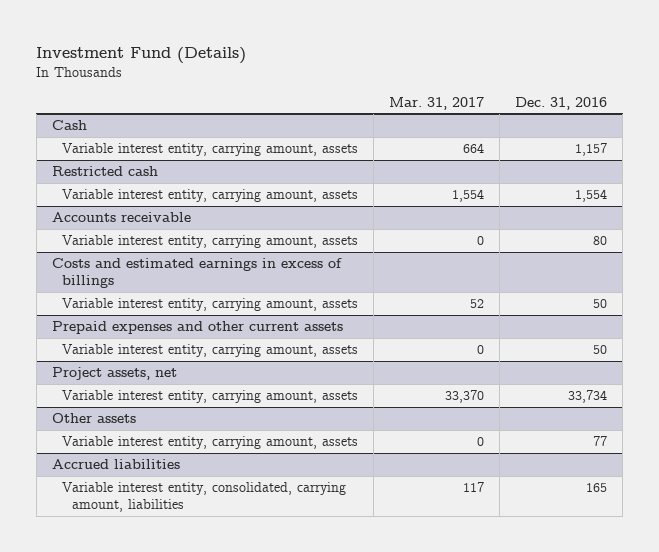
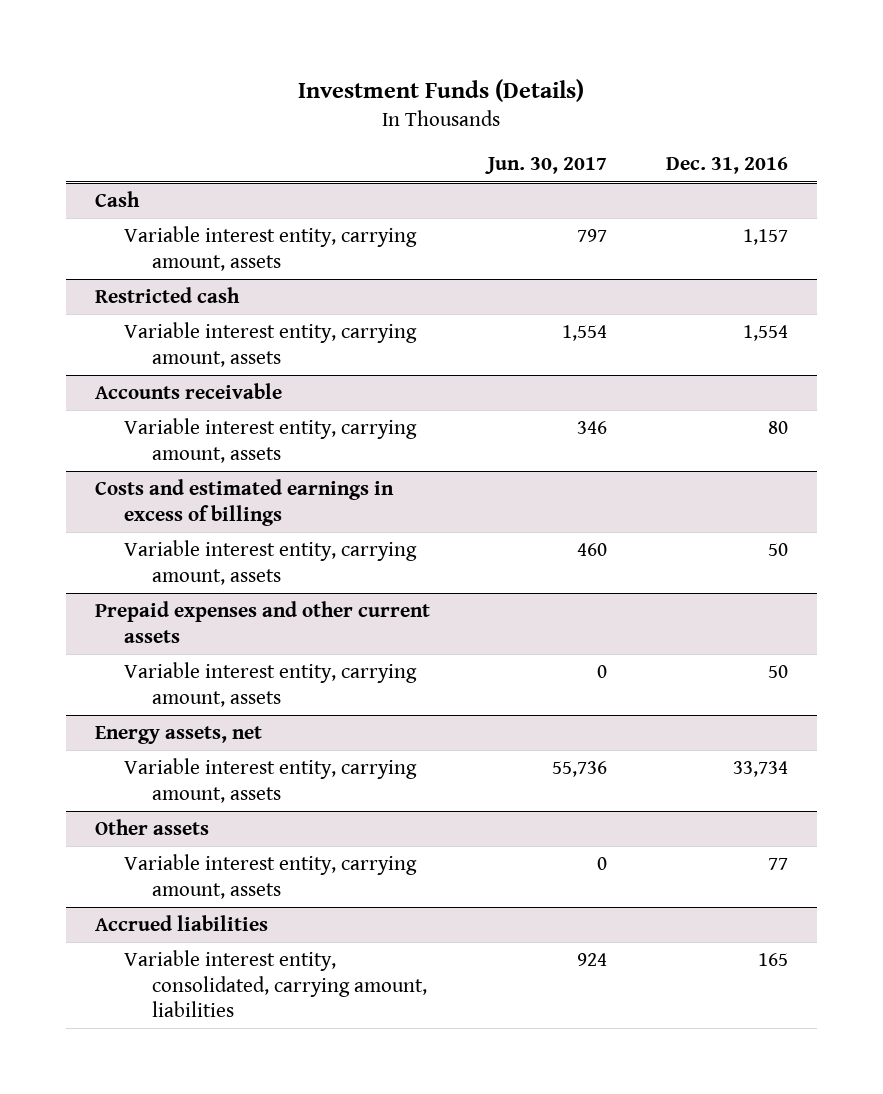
[36,47,247,65] Investment Fund (Details) -> [298,78,585,102] Investment Funds (Details)
[389,97,485,111] Mar. 31, 2017 -> none
none -> [485,157,608,175] Jun. 30, 2017
[51,367,177,381] Project assets, net -> [95,726,263,745] Energy assets, net

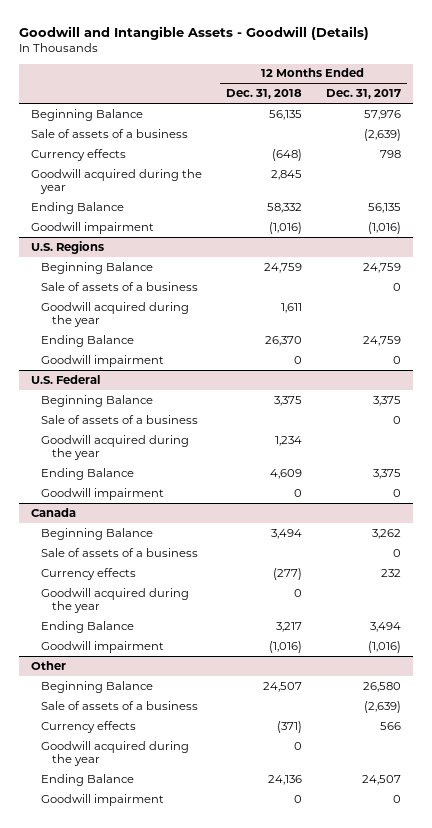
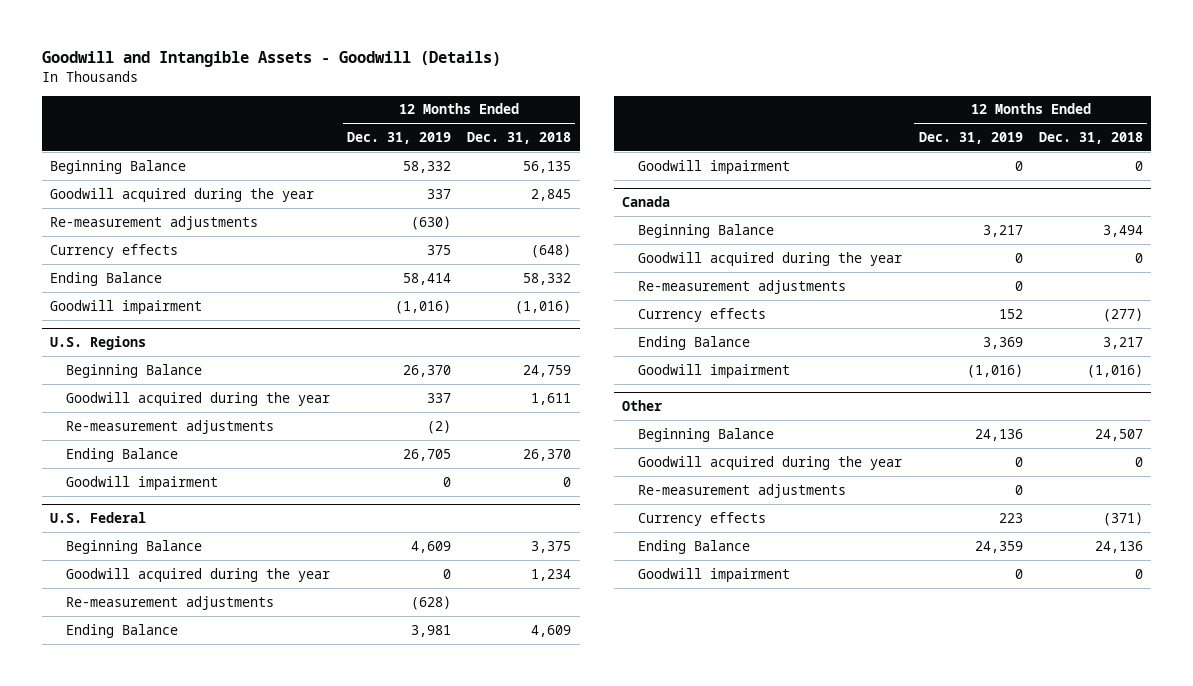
[325,89,401,100] Dec. 31, 2017 -> none
none -> [346,131,451,144] Dec. 31, 2019
[30,128,188,138] Sale of assets of a business -> none
none -> [50,215,259,230] Re-measurement adjustments
[30,148,126,161] Currency effects -> [50,243,179,258] Currency effects
[41,281,199,291] Sale of assets of a business -> none
none -> [66,419,275,434] Re-measurement adjustments
[41,414,199,424] Sale of assets of a business -> none
none -> [66,595,275,610] Re-measurement adjustments
[41,547,199,557] Sale of assets of a business -> none
none -> [638,279,847,294] Re-measurement adjustments
[41,567,137,580] Currency effects -> [638,307,767,322] Currency effects
[41,700,199,710] Sale of assets of a business -> none
none -> [638,483,847,498] Re-measurement adjustments
[41,720,137,733] Currency effects -> [638,511,767,526] Currency effects

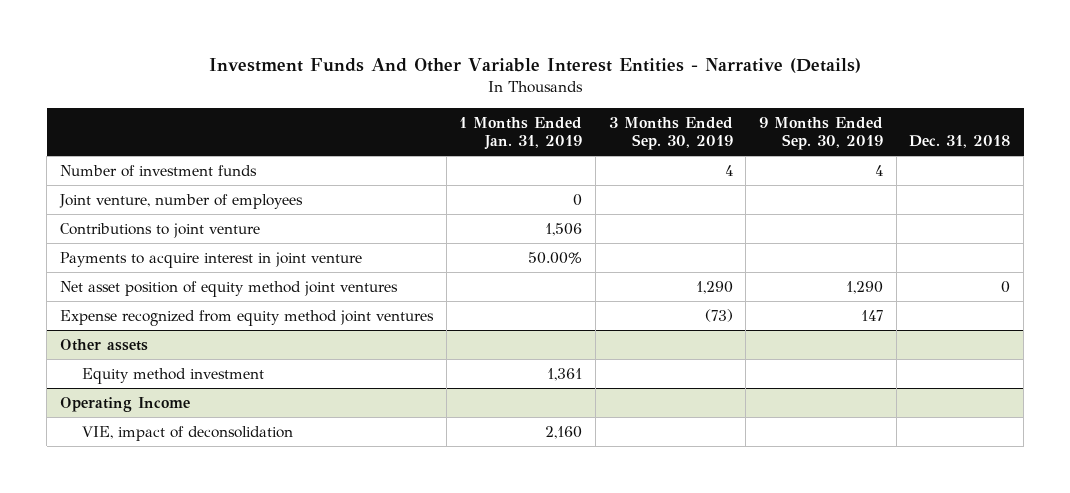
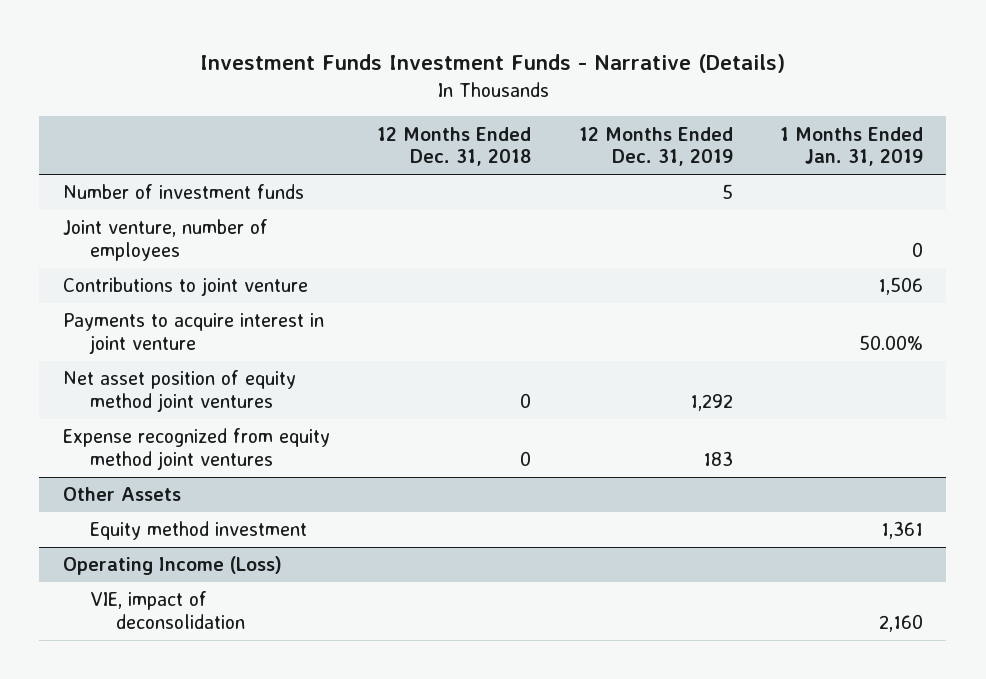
[209,57,862,73] Investment Funds And Other Variable Interest Entities - Narrative (Details) -> [199,53,785,73] Investment Funds Investment Funds - Narrative (Details)
[608,116,733,150] 3 Months Ended Sep. 30, 2019 -> none
[759,116,884,150] 9 Months Ended Sep. 30, 2019 -> none
[909,134,1011,148] Dec. 31, 2018 -> none
none -> [377,126,532,167] 12 Months Ended Dec. 31, 2018
none -> [578,126,733,167] 12 Months Ended Dec. 31, 2019
[59,339,148,352] Other assets -> [62,487,181,502] Other Assets
[59,397,190,413] Operating Income -> [62,556,282,576] Operating Income (Loss)

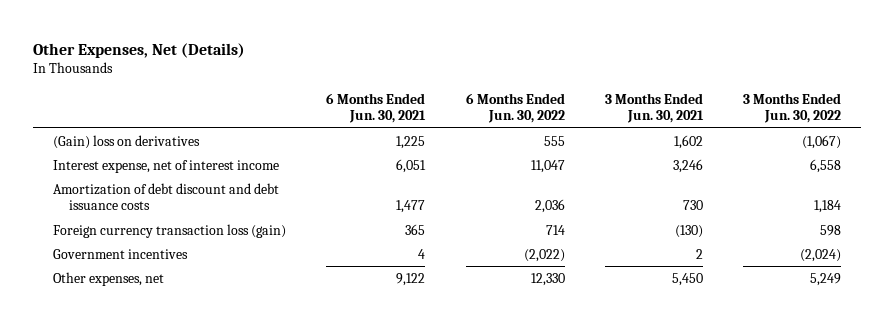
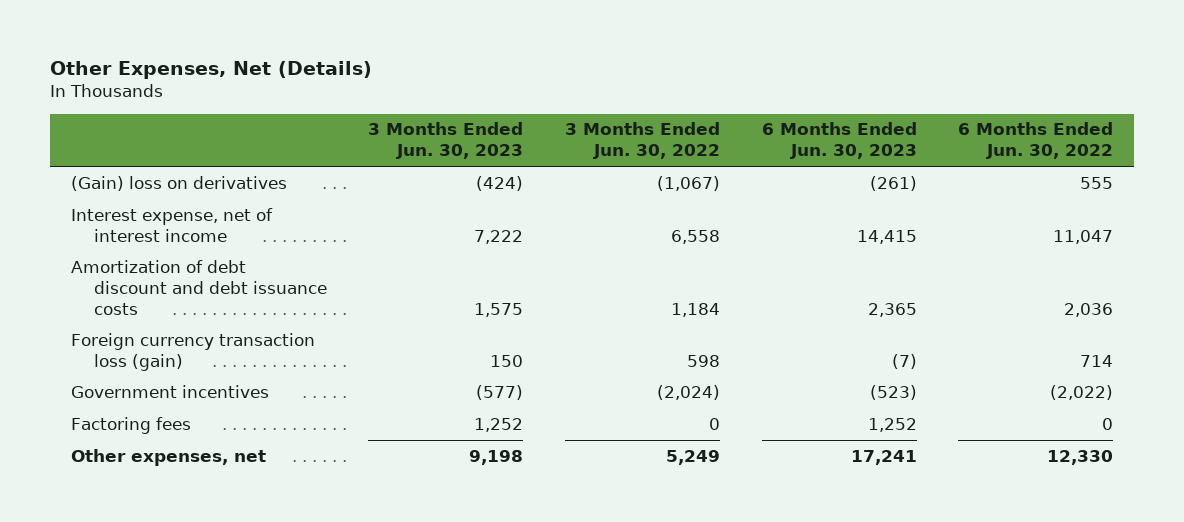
[326,92,427,124] 6 Months Ended Jun. 30, 2021 -> none
[604,92,704,124] 3 Months Ended Jun. 30, 2021 -> none
none -> [368,122,524,160] 3 Months Ended Jun. 30, 2023
none -> [761,122,917,160] 6 Months Ended Jun. 30, 2023
none -> [70,416,191,434] Factoring fees

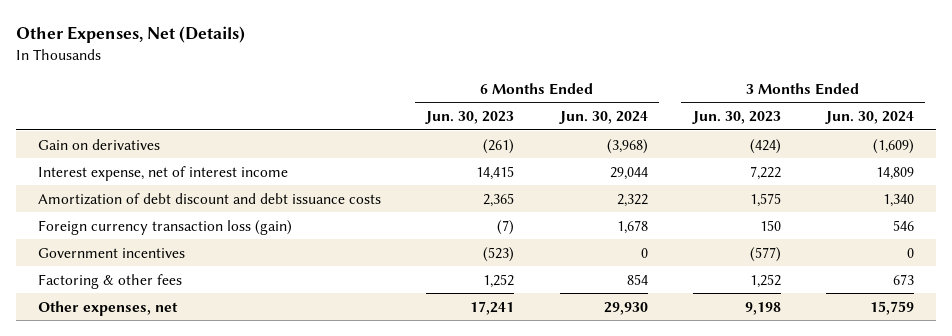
[564,122,720,160] 3 Months Ended Jun. 30, 2022 -> none
[958,122,1114,160] 6 Months Ended Jun. 30, 2022 -> none
none -> [558,111,648,125] Jun. 30, 2024
none -> [824,111,914,125] Jun. 30, 2024
[70,175,287,191] (Gain) loss on derivatives -> [38,138,161,150] Gain on derivatives
[70,416,191,434] Factoring fees -> [38,273,183,289] Factoring & other fees

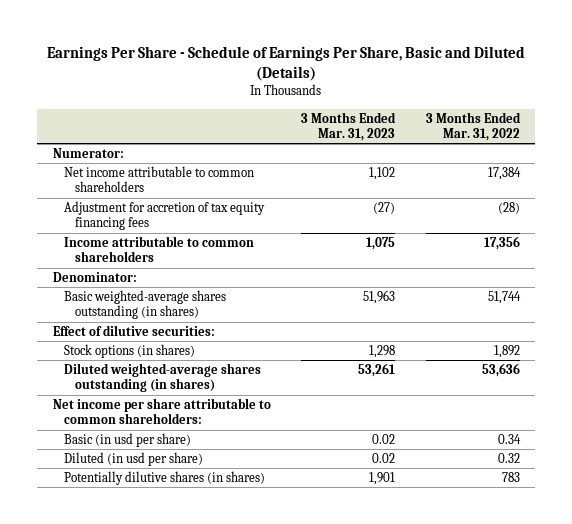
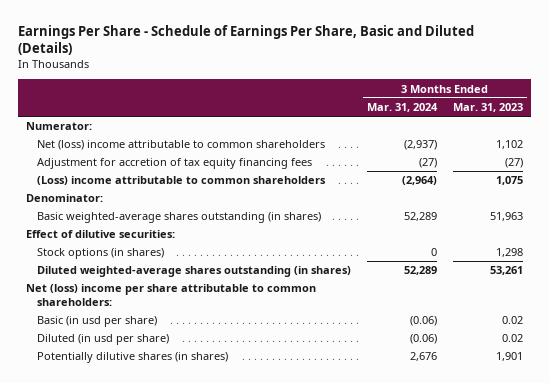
[425,111,521,141] 3 Months Ended Mar. 31, 2022 -> none
none -> [367,103,439,113] Mar. 31, 2024
[63,166,254,193] Net income attributable to common shareholders -> [37,140,326,151] Net (loss) income attributable to common shareholders
[63,236,254,263] Income attributable to common shareholders -> [37,176,327,186] (Loss) income attributable to common shareholders
[52,398,271,425] Net income per share attributable to common shareholders: -> [26,284,317,306] Net (loss) income per share attributable to common shareholders:

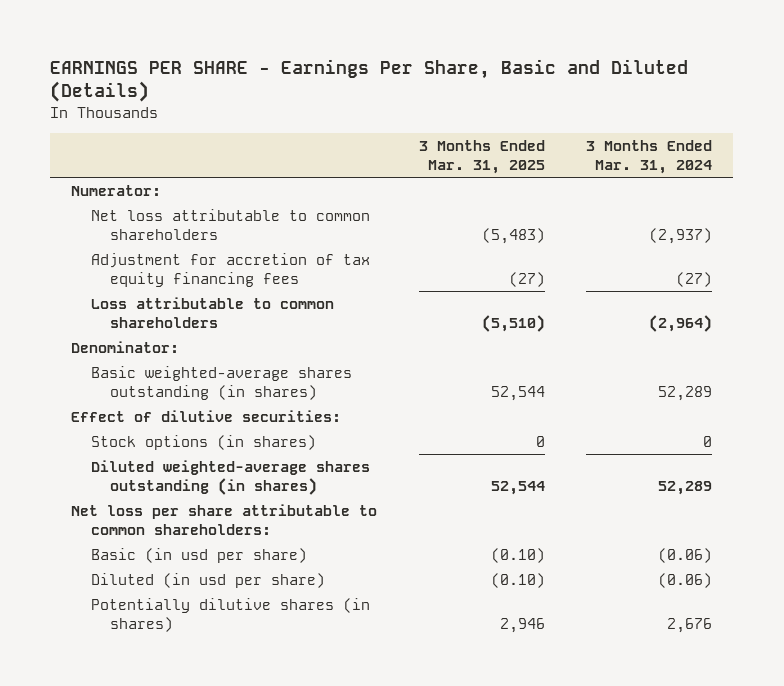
[18,24,475,56] Earnings Per Share - Schedule of Earnings Per Share, Basic and Diluted (Details) -> [50,58,689,103] EARNINGS PER SHARE - Earnings Per Share, Basic and Diluted (Details)
[453,103,524,113] Mar. 31, 2023 -> none
none -> [418,139,545,174] 3 Months Ended Mar. 31, 2025
[37,140,326,151] Net (loss) income attributable to common shareholders -> [90,209,370,240] Net loss attributable to common shareholders
[37,176,327,186] (Loss) income attributable to common shareholders -> [90,297,334,328] Loss attributable to common shareholders
[26,284,317,306] Net (loss) income per share attributable to common shareholders: -> [71,504,378,535] Net loss per share attributable to common shareholders:

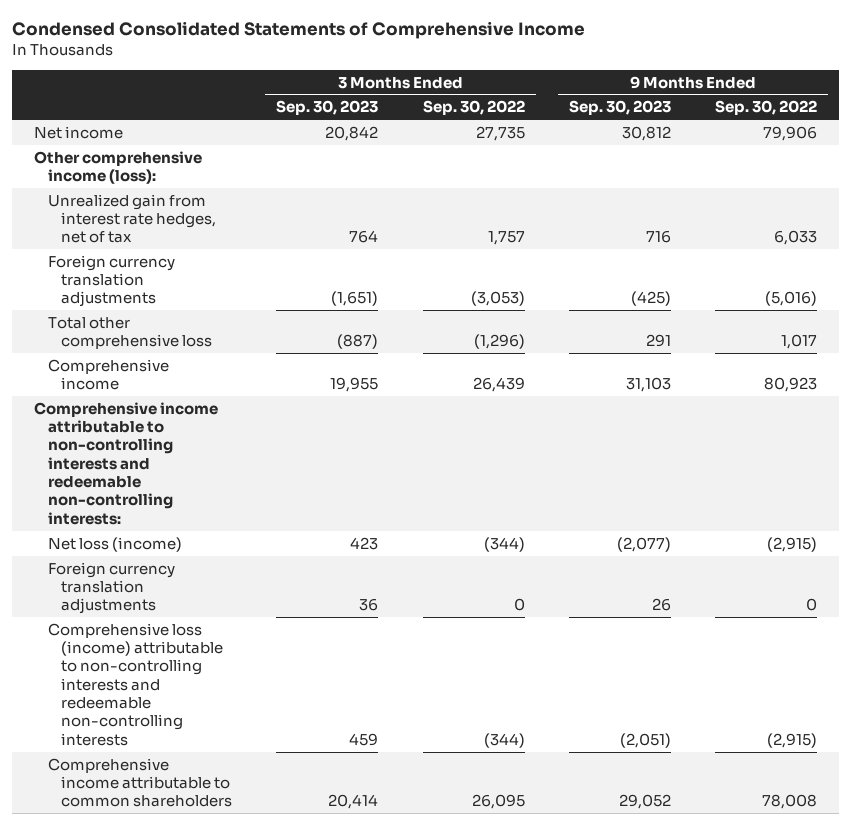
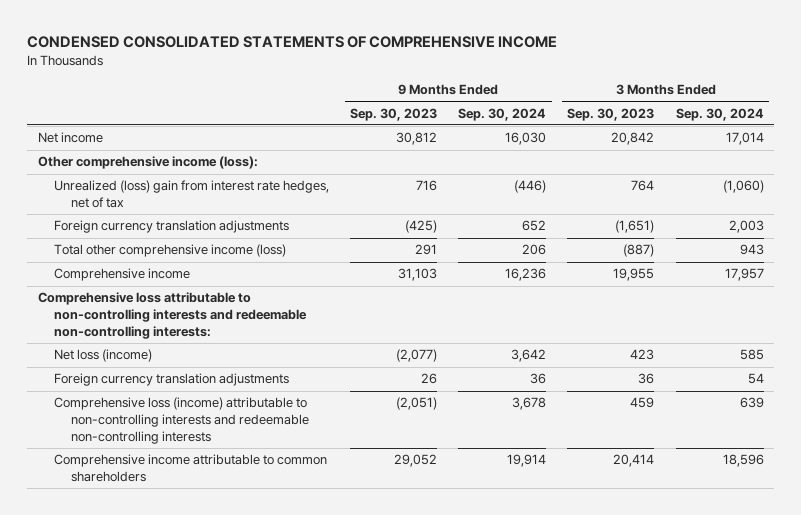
[12,21,586,40] Condensed Consolidated Statements of Comprehensive Income -> [27,36,558,49] CONDENSED CONSOLIDATED STATEMENTS OF COMPREHENSIVE INCOME
[422,100,525,116] Sep. 30, 2022 -> none
[715,100,818,116] Sep. 30, 2022 -> none
none -> [458,107,547,121] Sep. 30, 2024
none -> [675,107,764,121] Sep. 30, 2024
[47,193,217,244] Unrealized gain from interest rate hedges, net of tax -> [54,180,330,209] Unrealized (loss) gain from interest rate hedges, net of tax
[47,316,213,350] Total other comprehensive loss -> [54,244,287,258] Total other comprehensive income (loss)
[34,401,219,525] Comprehensive income attributable to non-controlling interests and redeemable non-controlling interests: -> [37,292,308,340] Comprehensive loss attributable to non-controlling interests and redeemable non-controlling interests:

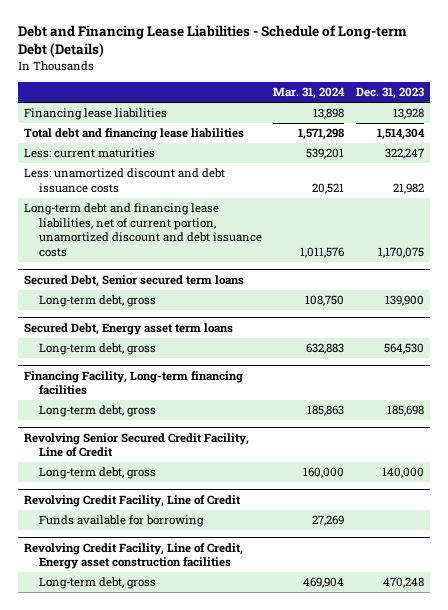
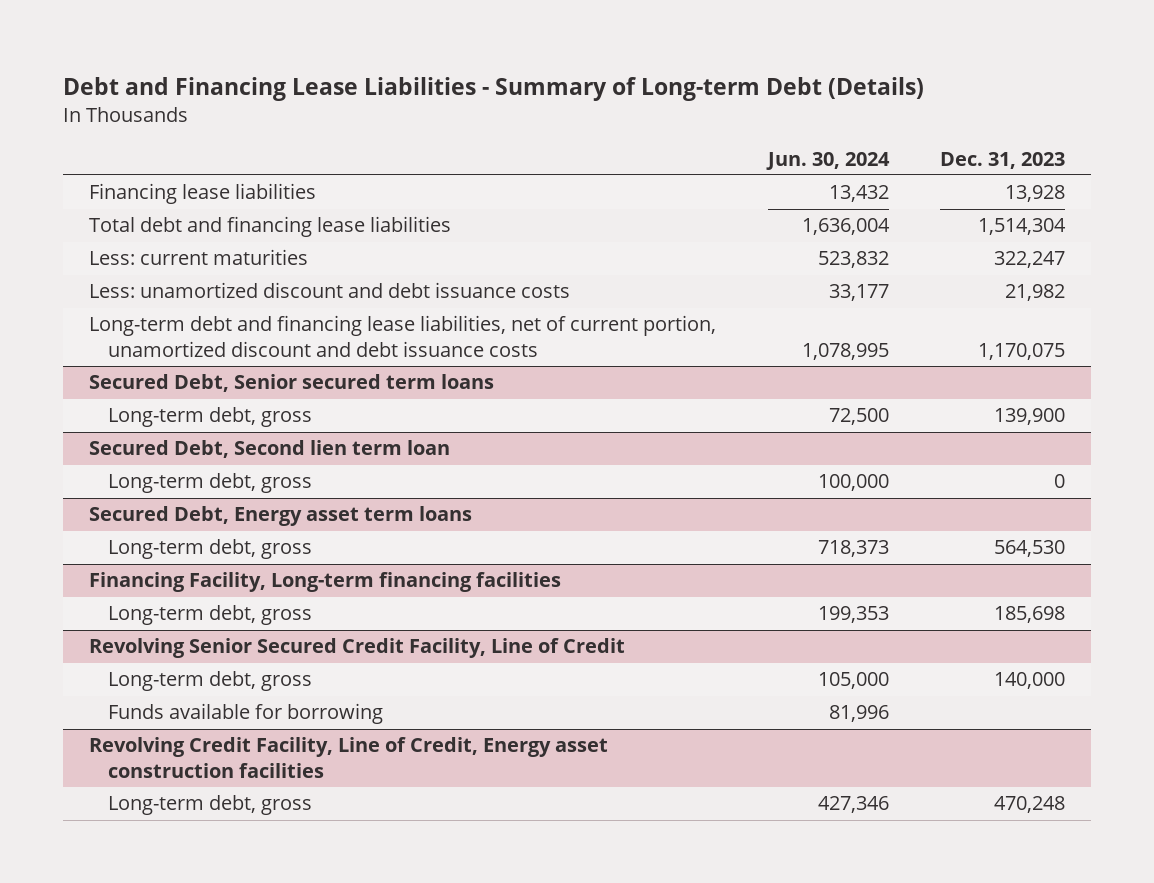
[18,25,408,58] Debt and Financing Lease Liabilities - Schedule of Long-term Debt (Details) -> [63,76,925,101] Debt and Financing Lease Liabilities - Summary of Long-term Debt (Details)
[273,87,346,100] Mar. 31, 2024 -> none
none -> [765,151,890,170] Jun. 30, 2024
none -> [88,440,450,459] Secured Debt, Second lien term loan
none -> [107,473,312,494] Long-term debt, gross
[24,494,242,507] Revolving Credit Facility, Line of Credit -> none

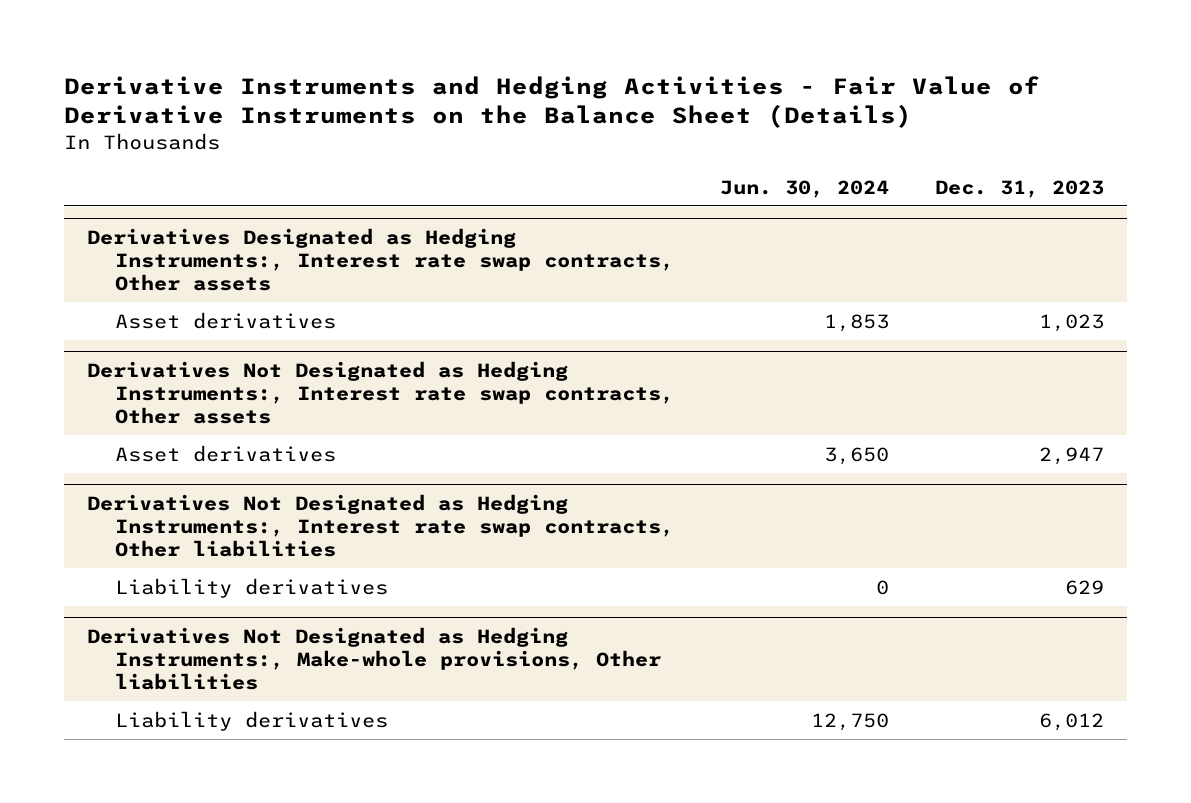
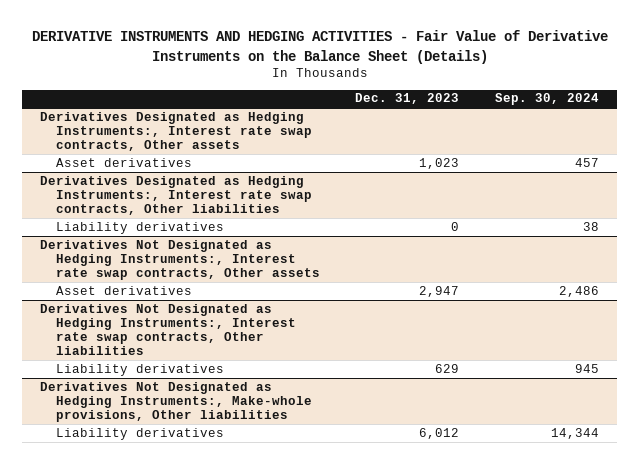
[64,75,1041,129] Derivative Instruments and Hedging Activities - Fair Value of Derivative Instruments on the Balance Sheet (Details) -> [31,30,608,64] DERIVATIVE INSTRUMENTS AND HEDGING ACTIVITIES - Fair Value of Derivative Instruments on the Balance Sheet (Details)
[719,179,889,198] Jun. 30, 2024 -> none
none -> [494,93,599,106] Sep. 30, 2024
none -> [40,175,312,216] Derivatives Designated as Hedging Instruments:, Interest rate swap contracts, Other liabilities
none -> [55,221,224,234] Liability derivatives

